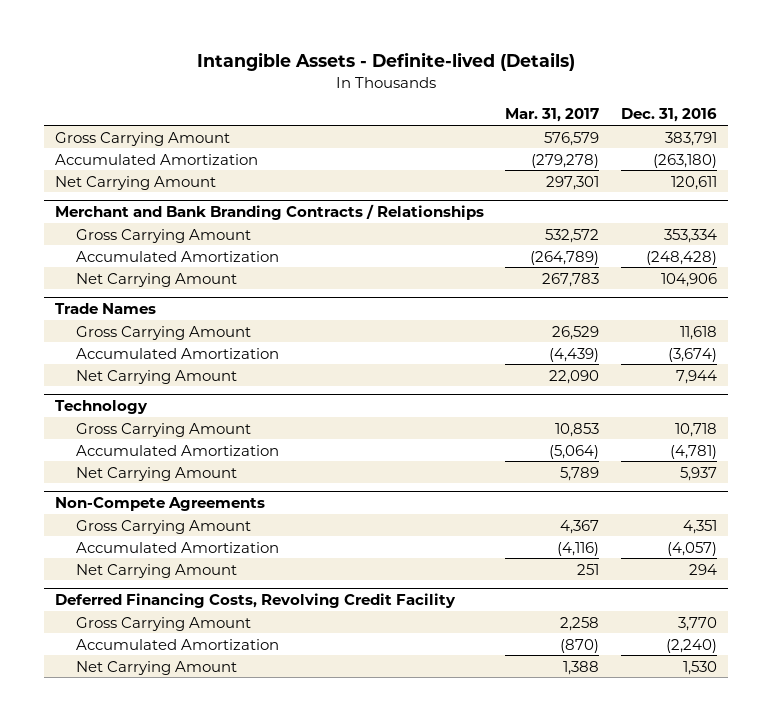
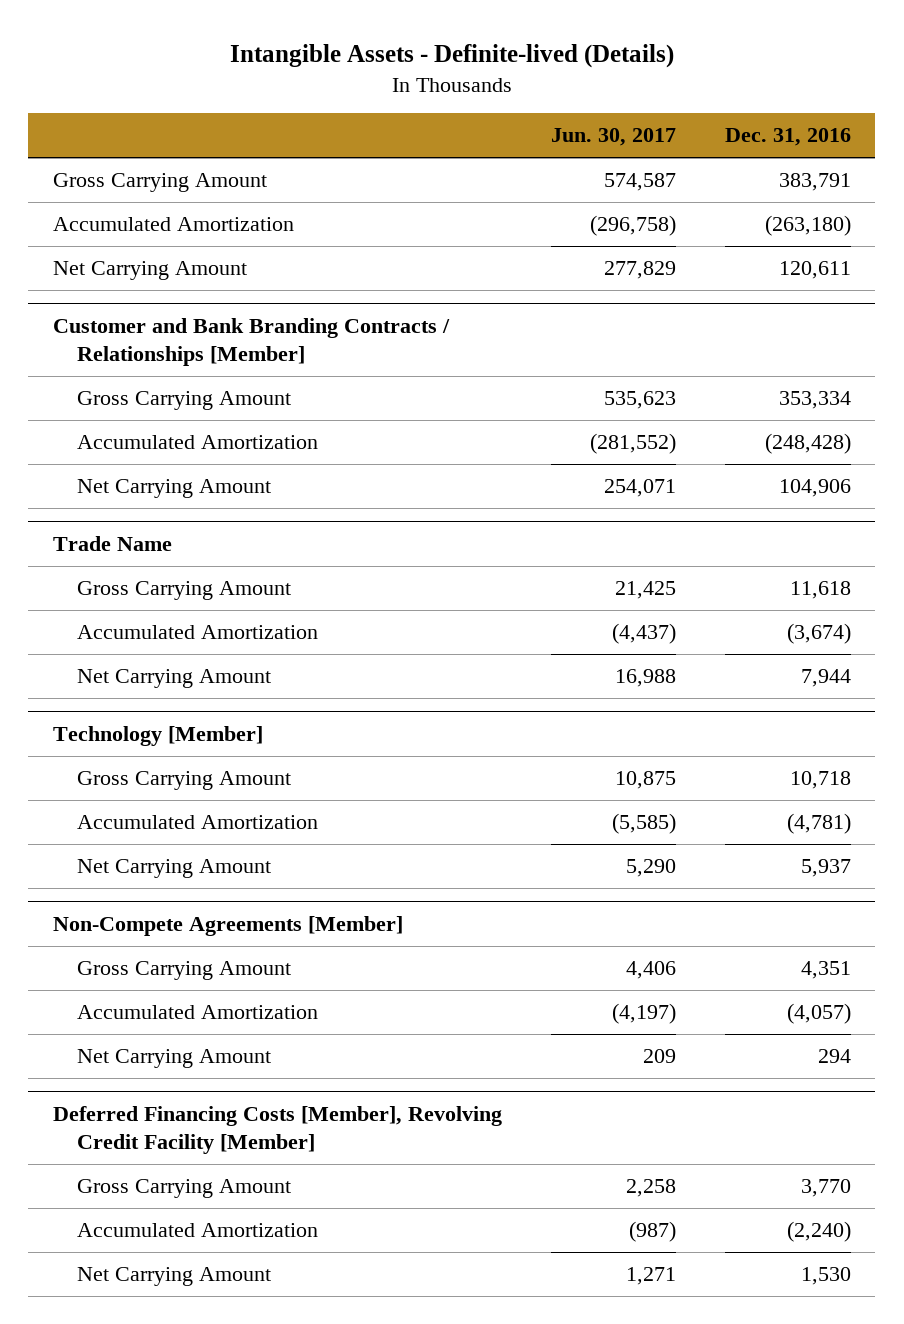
[505,108,600,123] Mar. 31, 2017 -> none
none -> [550,128,676,147] Jun. 30, 2017
[54,204,484,221] Merchant and Bank Branding Contracts / Relationships -> [52,317,450,366] Customer and Bank Branding Contracts / Relationships [Member]
[54,303,156,315] Trade Names -> [52,535,172,551] Trade Name
[54,400,148,415] Technology -> [52,725,263,746] Technology [Member]
[54,497,265,512] Non-Compete Agreements -> [52,915,403,936] Non-Compete Agreements [Member]
[54,593,456,609] Deferred Financing Costs, Revolving Credit Facility -> [52,1105,502,1154] Deferred Financing Costs [Member], Revolving Credit Facility [Member]

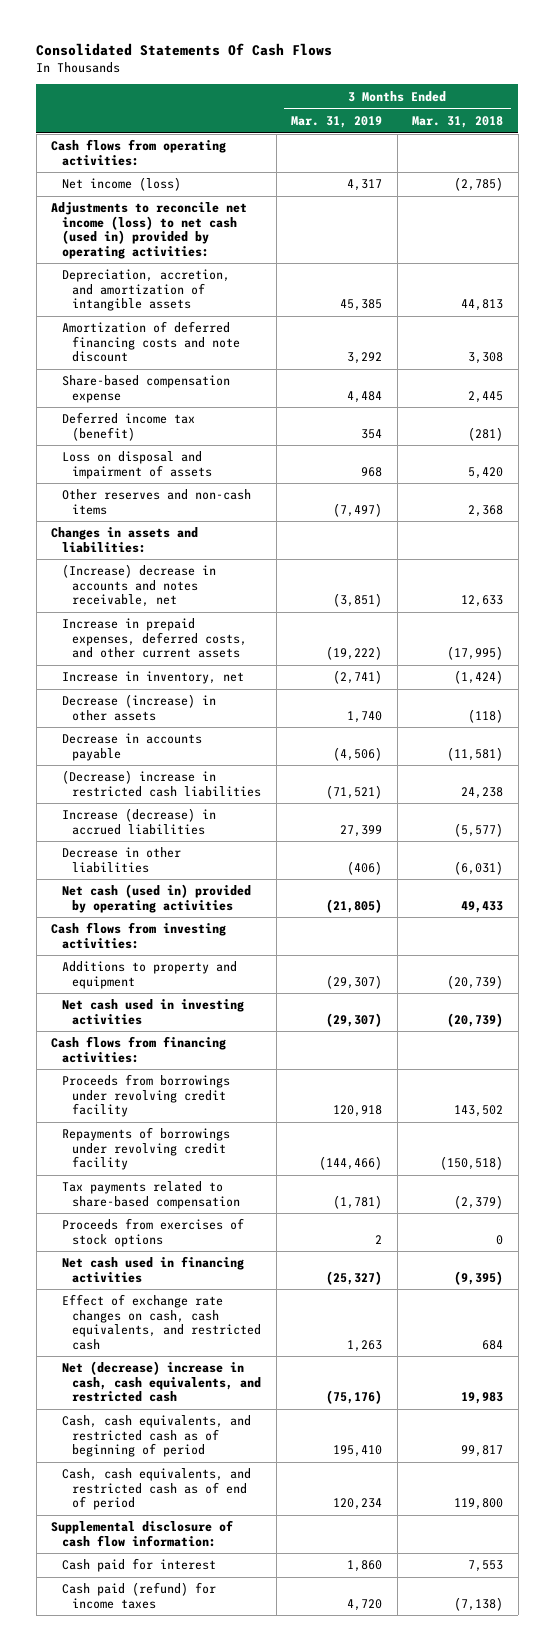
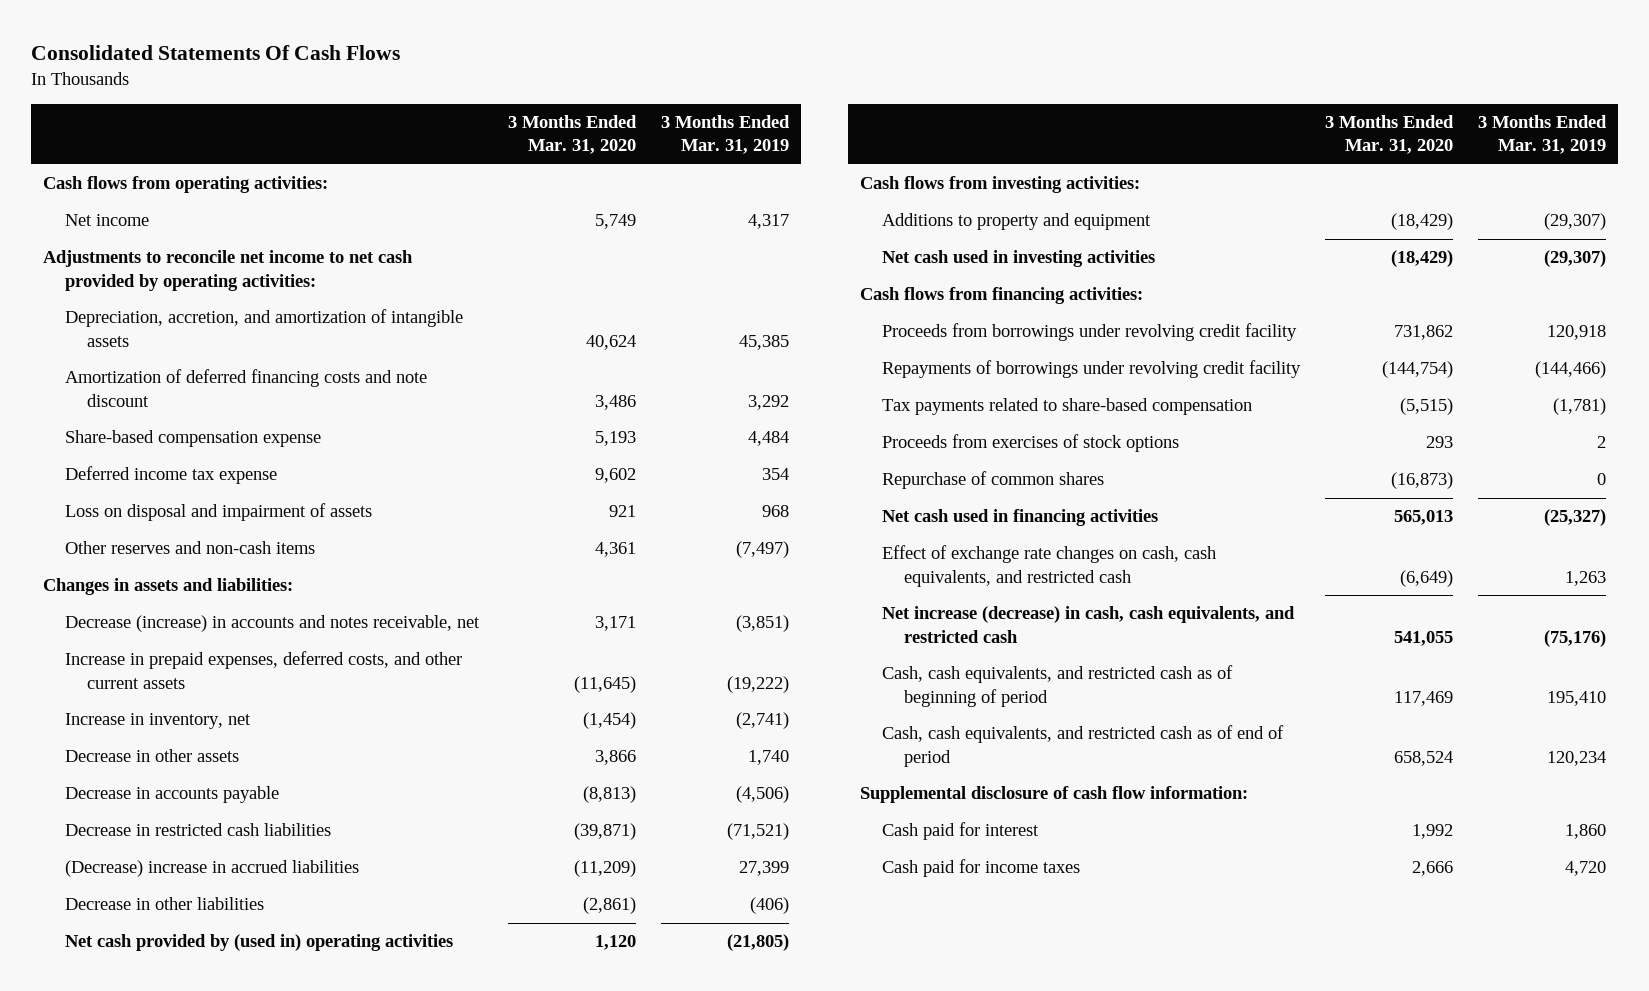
[412,115,504,128] Mar. 31, 2018 -> none
none -> [508,115,638,155] 3 Months Ended Mar. 31, 2020
[61,177,181,192] Net income (loss) -> [65,214,150,227] Net income
[51,202,248,259] Adjustments to reconcile net income (loss) to net cash (used in) provided by operating activities: -> [43,250,414,291] Adjustments to reconcile net income to net cash provided by operating activities:
[61,412,195,441] Deferred income tax (benefit) -> [65,466,278,485] Deferred income tax expense
[61,564,216,608] (Increase) decrease in accounts and notes receivable, net -> [65,615,481,633] Decrease (increase) in accounts and notes receivable, net
[61,694,216,721] Decrease (increase) in other assets -> [65,749,240,763] Decrease in other assets
[61,770,262,797] (Decrease) increase in restricted cash liabilities -> [65,823,332,837] Decrease in restricted cash liabilities
[61,808,216,835] Increase (decrease) in accrued liabilities -> [65,860,360,878] (Decrease) increase in accrued liabilities
[61,884,251,913] Net cash (used in) provided by operating activities -> [65,934,454,952] Net cash provided by (used in) operating activities
none -> [882,471,1105,490] Repurchase of common shares
[61,1361,262,1403] Net (decrease) increase in cash, cash equivalents, and restricted cash -> [882,606,1296,643] Net increase (decrease) in cash, cash equivalents, and restricted cash
[61,1582,216,1609] Cash paid (refund) for income taxes -> [882,859,1081,878] Cash paid for income taxes

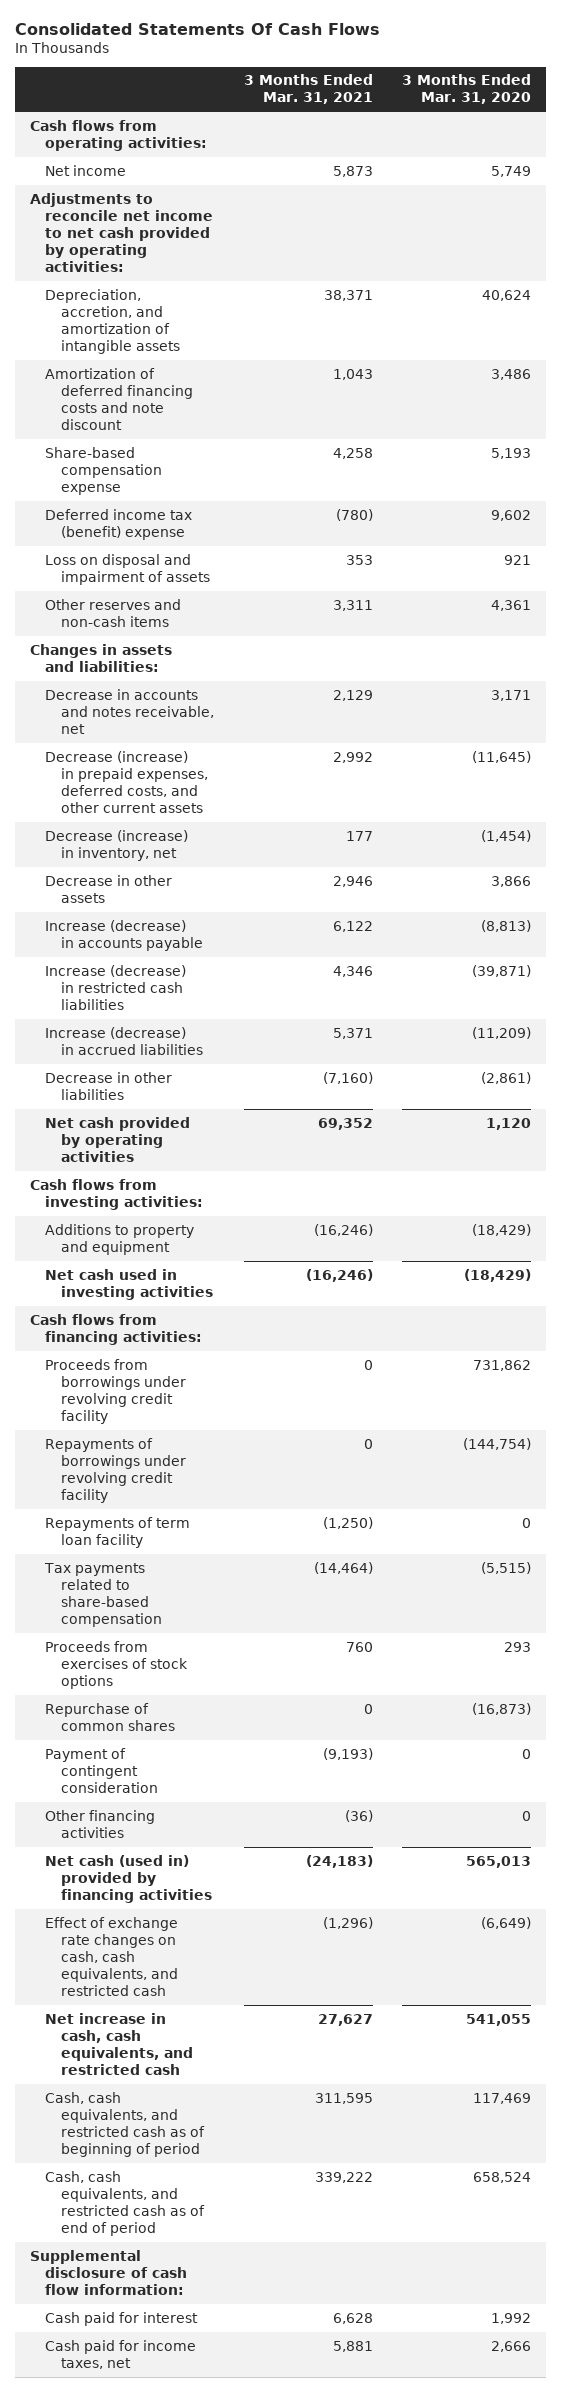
[660,115,790,155] 3 Months Ended Mar. 31, 2019 -> none
none -> [243,74,373,105] 3 Months Ended Mar. 31, 2021
[65,466,278,485] Deferred income tax expense -> [45,508,193,540] Deferred income tax (benefit) expense
[65,615,481,633] Decrease (increase) in accounts and notes receivable, net -> [45,688,215,734] Decrease in accounts and notes receivable, net
[65,651,463,689] Increase in prepaid expenses, deferred costs, and other current assets -> [45,750,209,813] Decrease (increase) in prepaid expenses, deferred costs, and other current assets
[65,713,252,730] Increase in inventory, net -> [45,829,189,861] Decrease (increase) in inventory, net
[65,786,280,804] Decrease in accounts payable -> [45,919,204,951] Increase (decrease) in accounts payable
[65,823,332,837] Decrease in restricted cash liabilities -> [45,964,187,1010] Increase (decrease) in restricted cash liabilities
[65,860,360,878] (Decrease) increase in accrued liabilities -> [45,1026,204,1055] Increase (decrease) in accrued liabilities
[65,934,454,952] Net cash provided by (used in) operating activities -> [45,1116,191,1162] Net cash provided by operating activities
none -> [45,1516,191,1548] Repayments of term loan facility
none -> [45,1747,159,1793] Payment of contingent consideration
none -> [45,1809,156,1838] Other financing activities
[882,509,1159,527] Net cash used in financing activities -> [45,1854,213,1903] Net cash (used in) provided by financing activities
[882,606,1296,643] Net increase (decrease) in cash, cash equivalents, and restricted cash -> [45,2012,194,2075] Net increase in cash, cash equivalents, and restricted cash
[882,859,1081,878] Cash paid for income taxes -> [45,2339,197,2369] Cash paid for income taxes, net

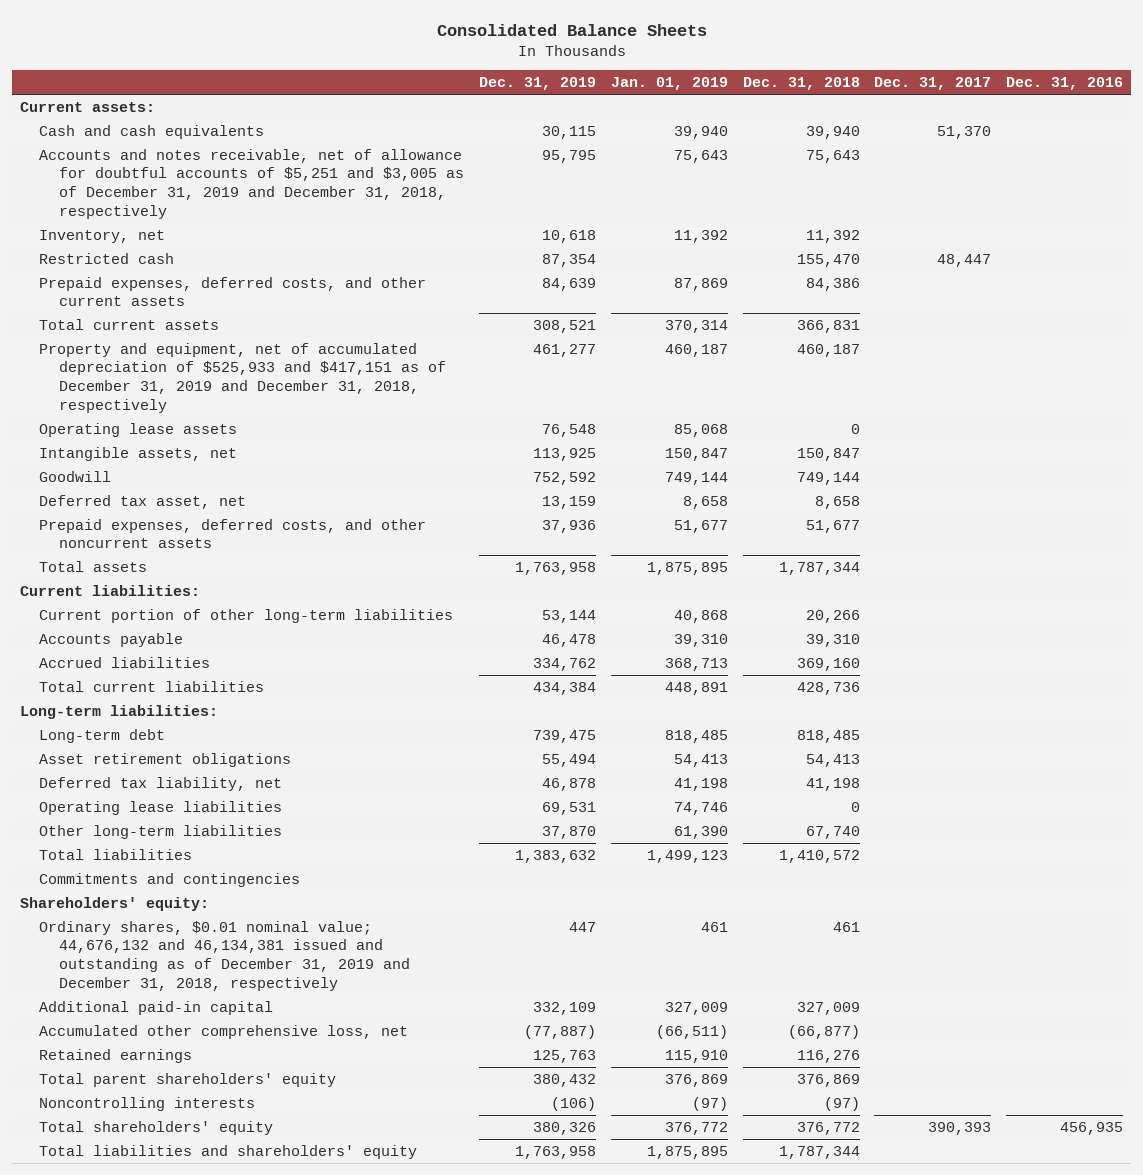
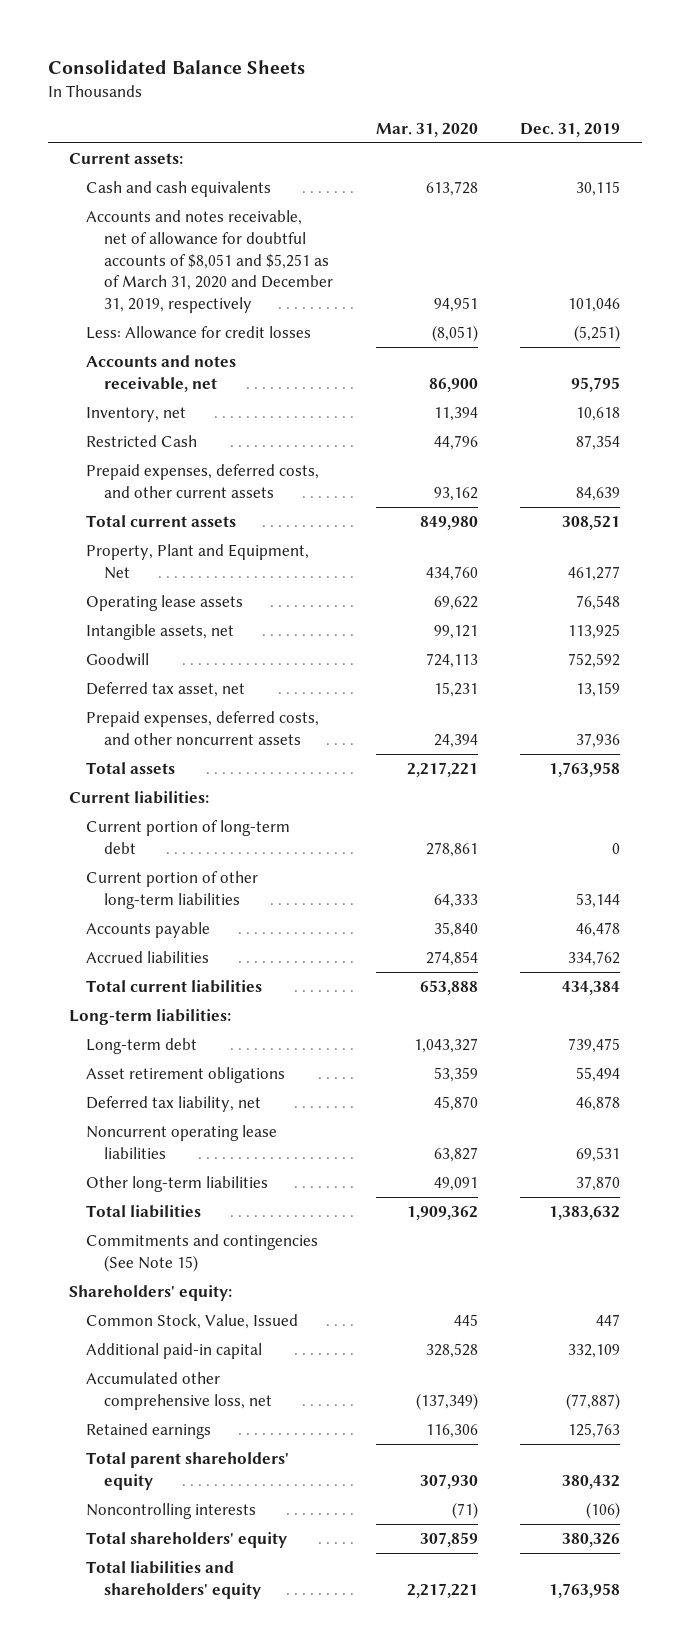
[610,77,728,91] Jan. 01, 2019 -> none
[742,77,860,91] Dec. 31, 2018 -> none
[874,77,992,91] Dec. 31, 2017 -> none
[1006,77,1124,91] Dec. 31, 2016 -> none
none -> [375,122,478,137] Mar. 31, 2020
none -> [86,209,333,314] Accounts and notes receivable, net of allowance for doubtful accounts of $8,051 and $5,251 as of March 31, 2020 and December 31, 2019, respectively
none -> [86,325,312,339] Less: Allowance for credit losses
[39,148,464,220] Accounts and notes receivable, net of allowance for doubtful accounts of $5,251 and $3,005 as of December 31, 2019 and December 31, 2018, respectively -> [86,354,237,392] Accounts and notes receivable, net
[39,252,175,264] Restricted cash -> [86,434,198,447] Restricted Cash
[39,342,446,414] Property and equipment, net of accumulated depreciation of $525,933 and $417,151 as of December 31, 2019 and December 31, 2018, respectively -> [86,543,310,579] Property, Plant and Equipment, Net
none -> [86,819,291,854] Current portion of long-term debt
[39,800,283,815] Operating lease liabilities -> [86,1124,278,1159] Noncurrent operating lease liabilities
[39,872,301,887] Commitments and contingencies -> [86,1233,319,1272] Commitments and contingencies (See Note 15)
[39,920,410,992] Ordinary shares, $0.01 nominal value; 44,676,132 and 46,134,381 issued and outstanding as of December 31, 2019 and December 31, 2018, respectively -> [86,1313,299,1329] Common Stock, Value, Issued

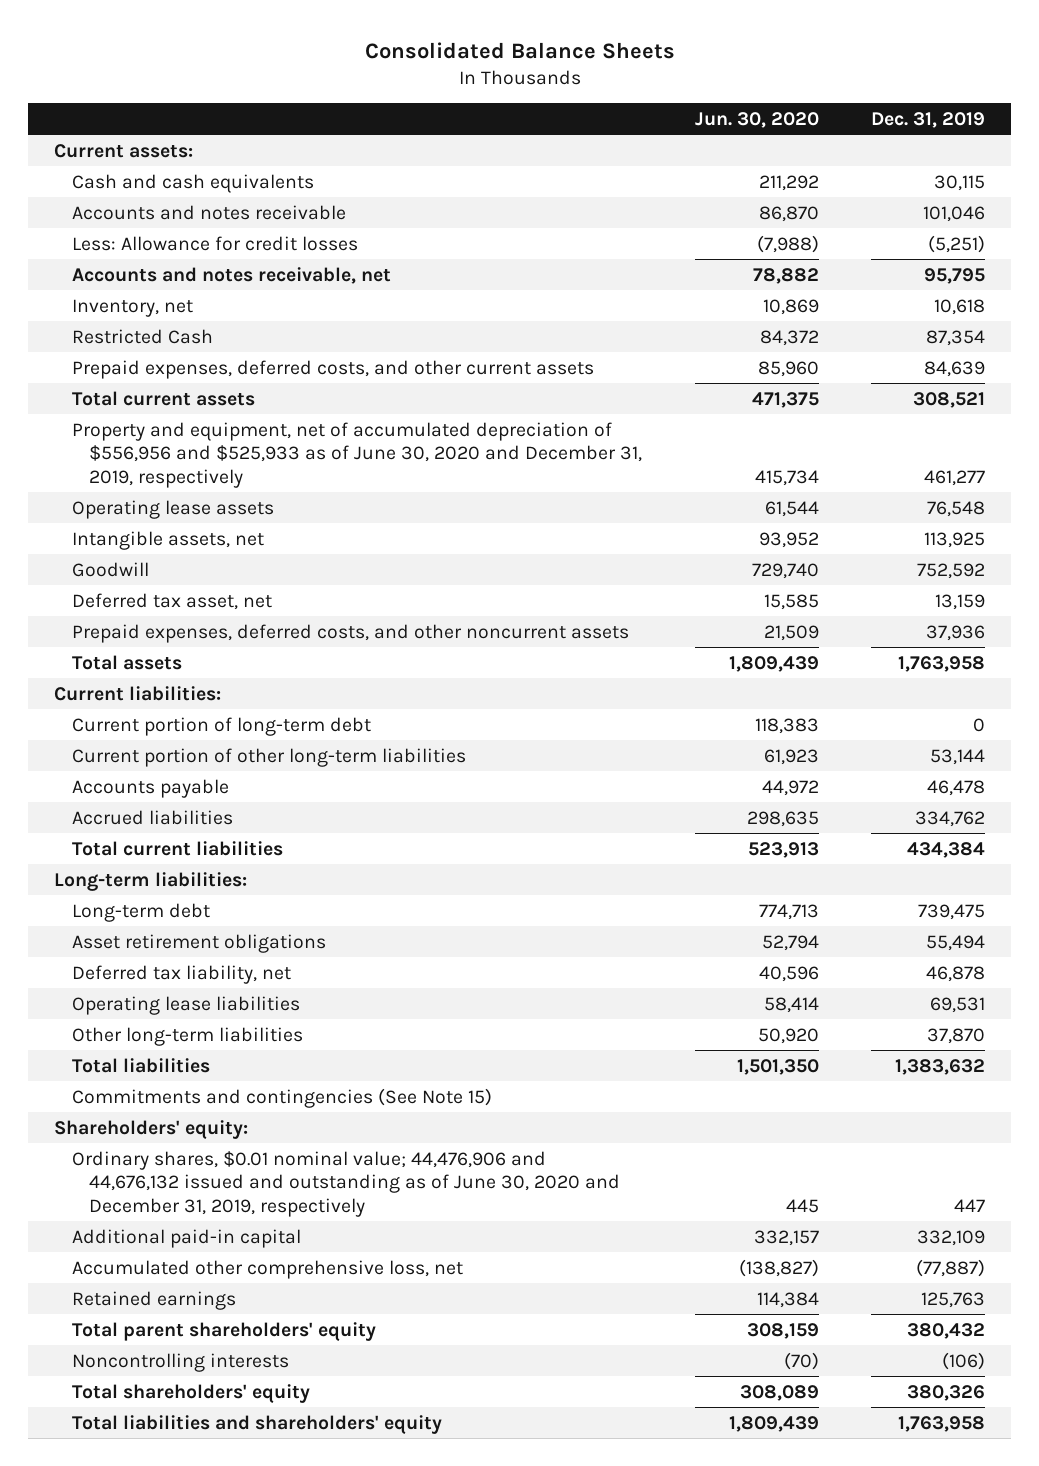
[375,122,478,137] Mar. 31, 2020 -> none
none -> [694,111,819,128] Jun. 30, 2020
[86,209,333,314] Accounts and notes receivable, net of allowance for doubtful accounts of $8,051 and $5,251 as of March 31, 2020 and December 31, 2019, respectively -> [71,204,346,220] Accounts and notes receivable
[86,543,310,579] Property, Plant and Equipment, Net -> [71,421,643,488] Property and equipment, net of accumulated depreciation of $556,956 and $525,933 as of June 30, 2020 and December 31, 2019, respectively
[86,1124,278,1159] Noncurrent operating lease liabilities -> [71,995,300,1015] Operating lease liabilities
[86,1313,299,1329] Common Stock, Value, Issued -> [71,1150,621,1217] Ordinary shares, $0.01 nominal value; 44,476,906 and 44,676,132 issued and outstanding as of June 30, 2020 and December 31, 2019, respectively

